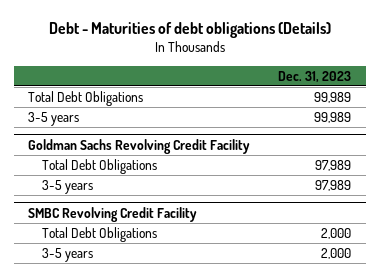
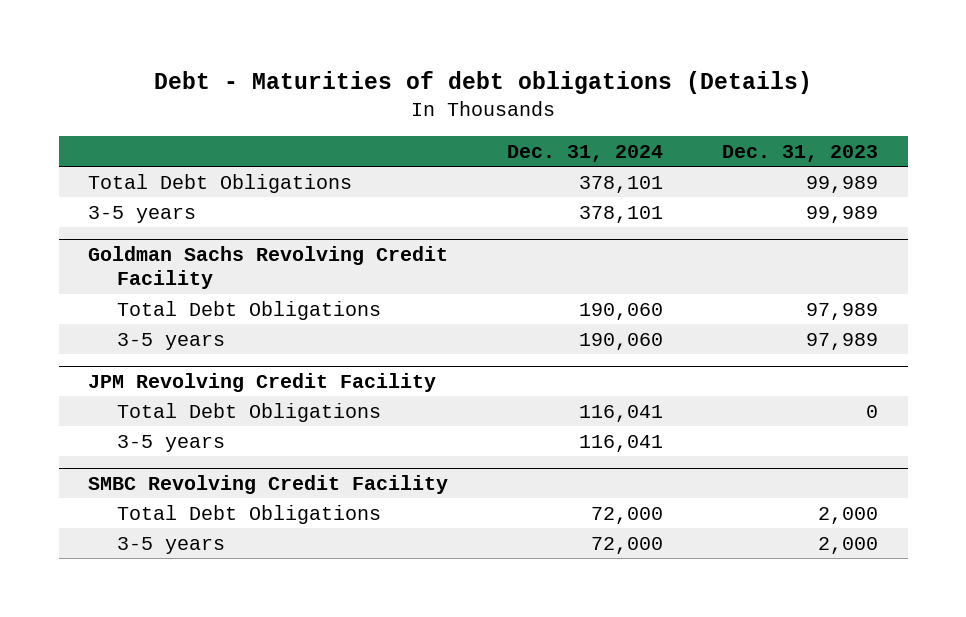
none -> [507,144,664,162] Dec. 31, 2024
none -> [88,372,437,392] JPM Revolving Credit Facility
none -> [116,402,381,422] Total Debt Obligations
none -> [116,434,225,452] 3-5 years

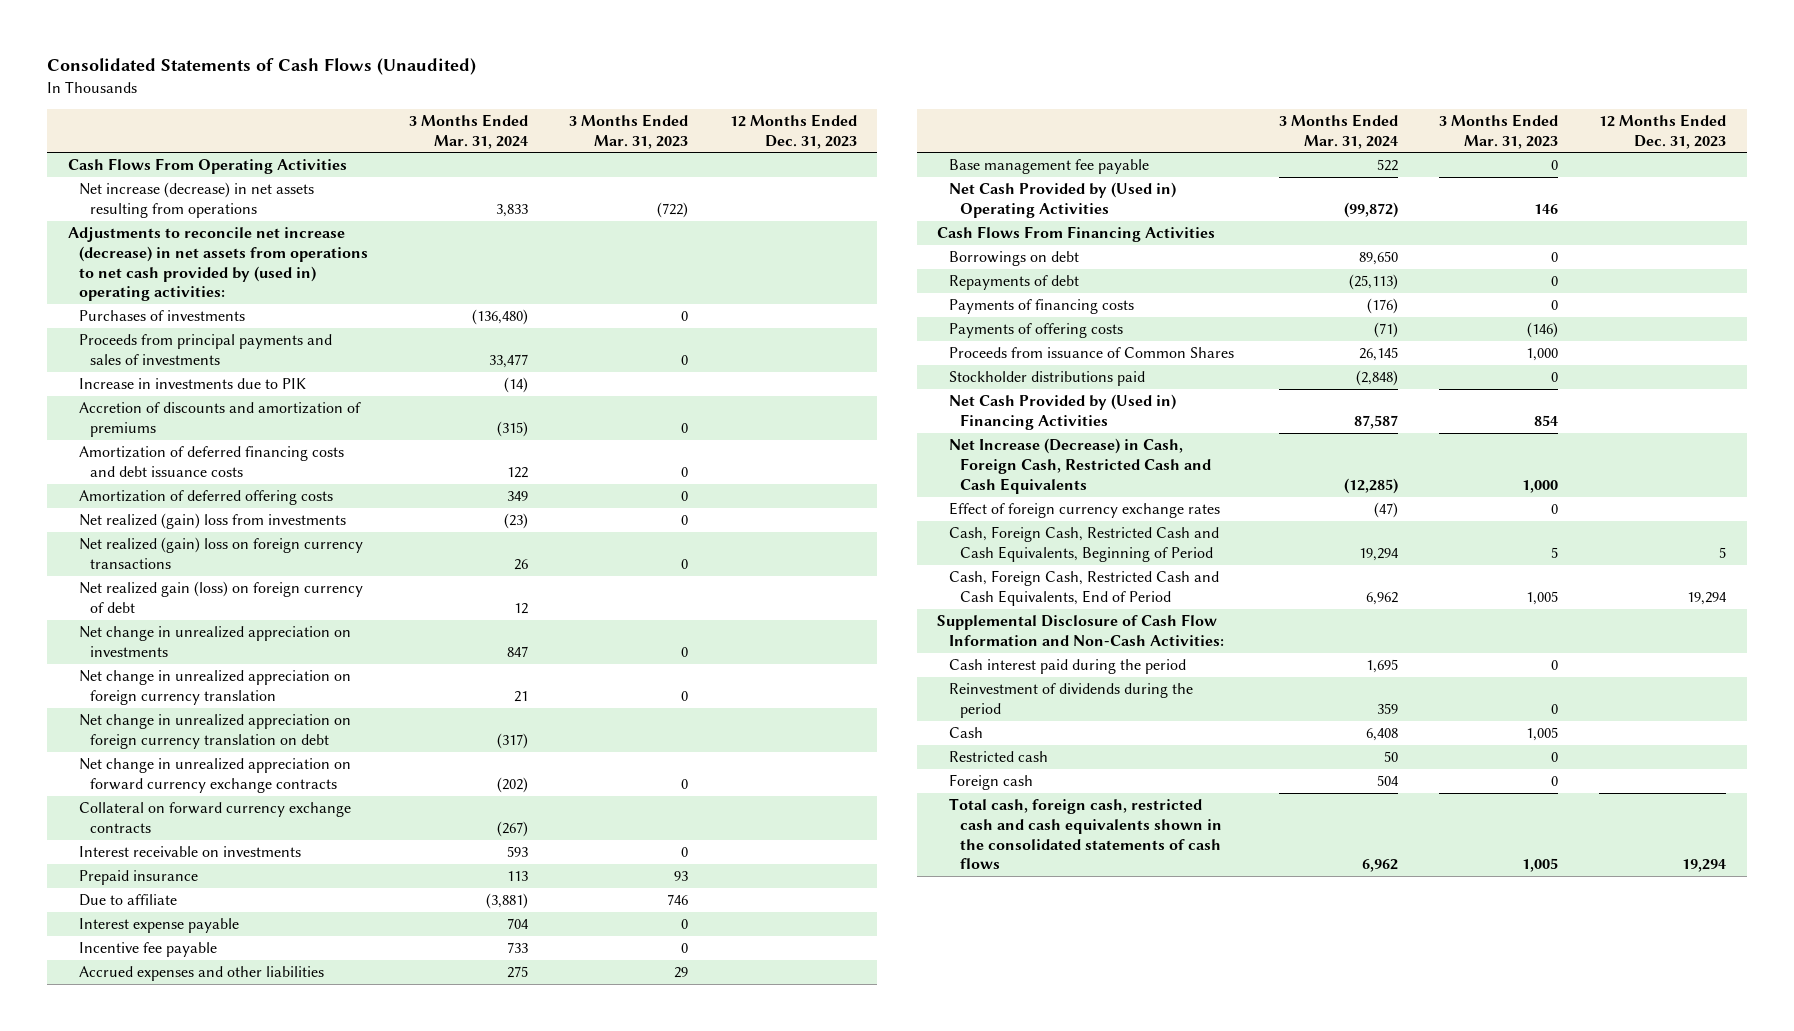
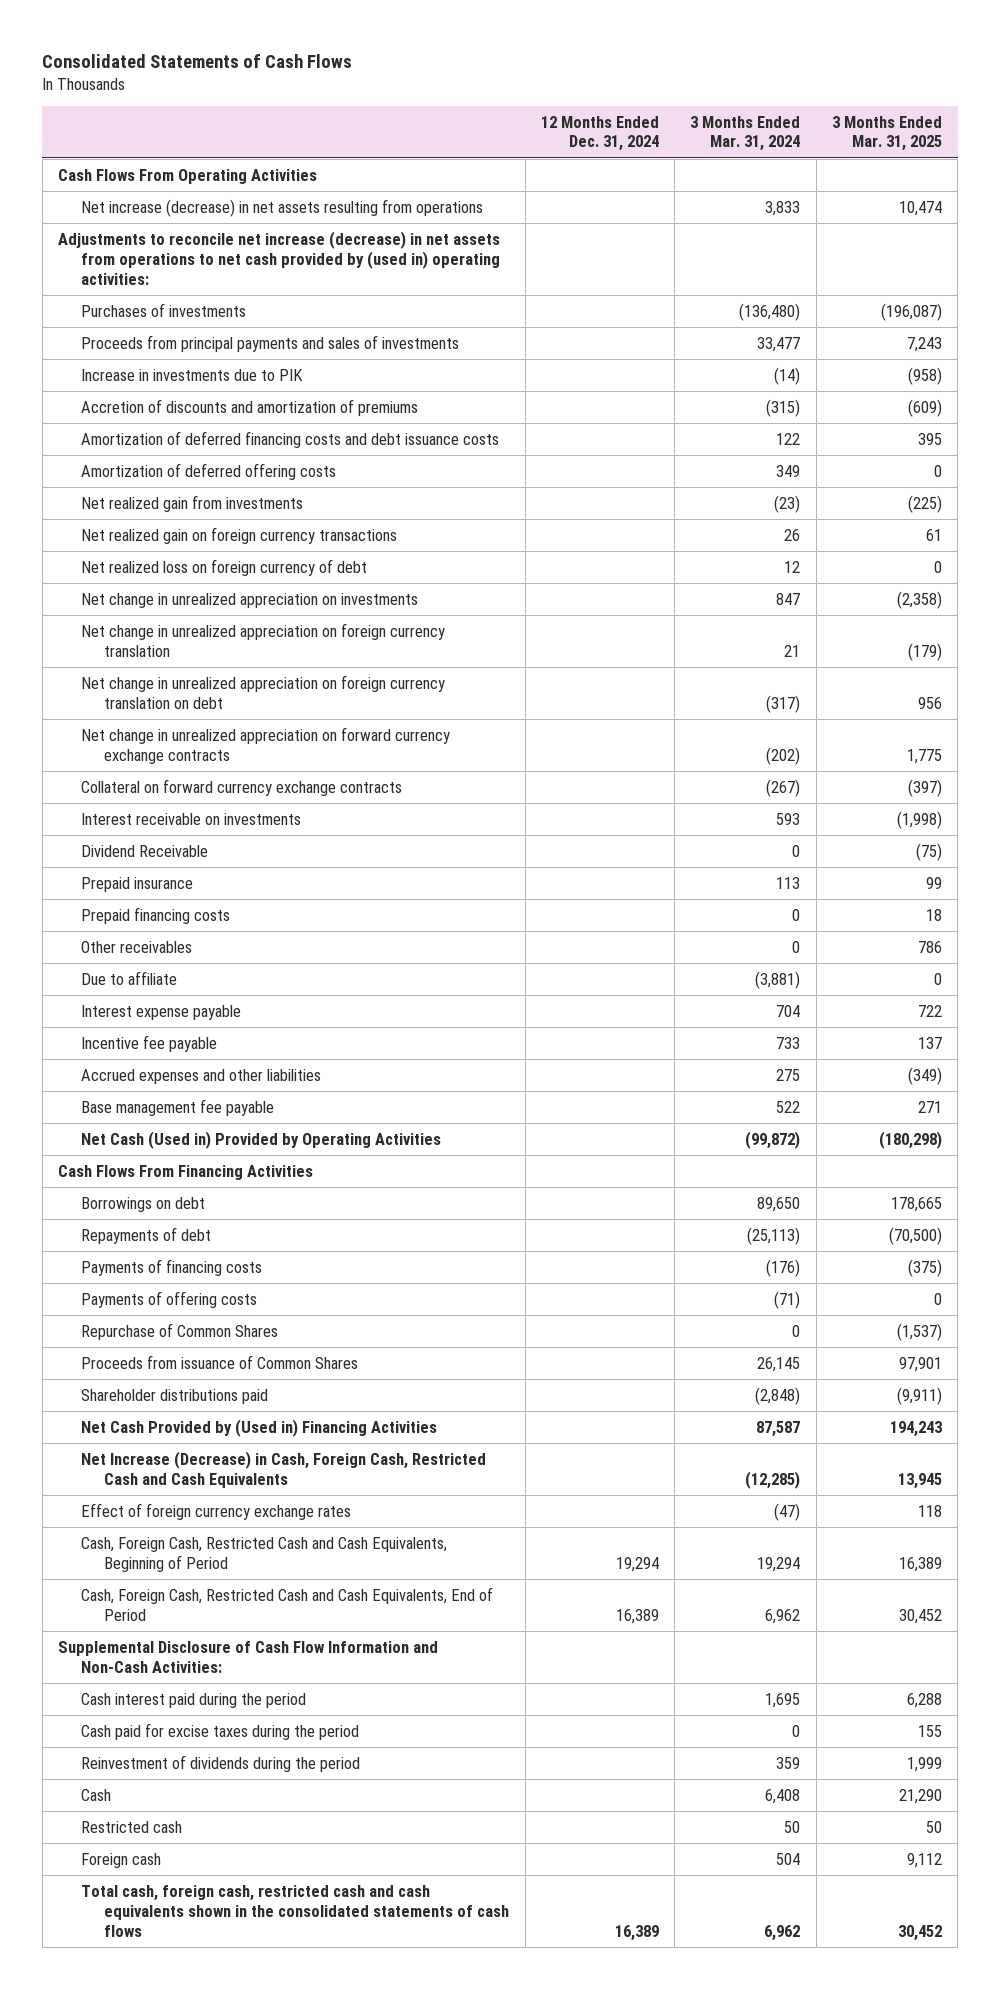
[46,58,476,76] Consolidated Statements of Cash Flows (Unaudited) -> [42,53,353,68] Consolidated Statements of Cash Flows
[569,113,689,149] 3 Months Ended Mar. 31, 2023 -> none
[729,113,857,149] 12 Months Ended Dec. 31, 2023 -> none
none -> [540,115,659,152] 12 Months Ended Dec. 31, 2024
none -> [831,115,942,152] 3 Months Ended Mar. 31, 2025
[78,513,346,530] Net realized (gain) loss from investments -> [81,494,304,512] Net realized gain from investments
[78,537,363,569] Net realized (gain) loss on foreign currency transactions -> [81,526,398,544] Net realized gain on foreign currency transactions
[78,581,363,613] Net realized gain (loss) on foreign currency of debt -> [81,558,368,576] Net realized loss on foreign currency of debt
none -> [81,844,209,857] Dividend Receivable
none -> [81,906,231,924] Prepaid financing costs
none -> [81,940,193,953] Other receivables
[948,182,1176,218] Net Cash Provided by (Used in) Operating Activities -> [81,1130,442,1149] Net Cash (Used in) Provided by Operating Activities
none -> [81,1322,279,1340] Repurchase of Common Shares
[948,371,1145,387] Stockholder distributions paid -> [81,1388,269,1404] Shareholder distributions paid
none -> [81,1722,360,1740] Cash paid for excise taxes during the period

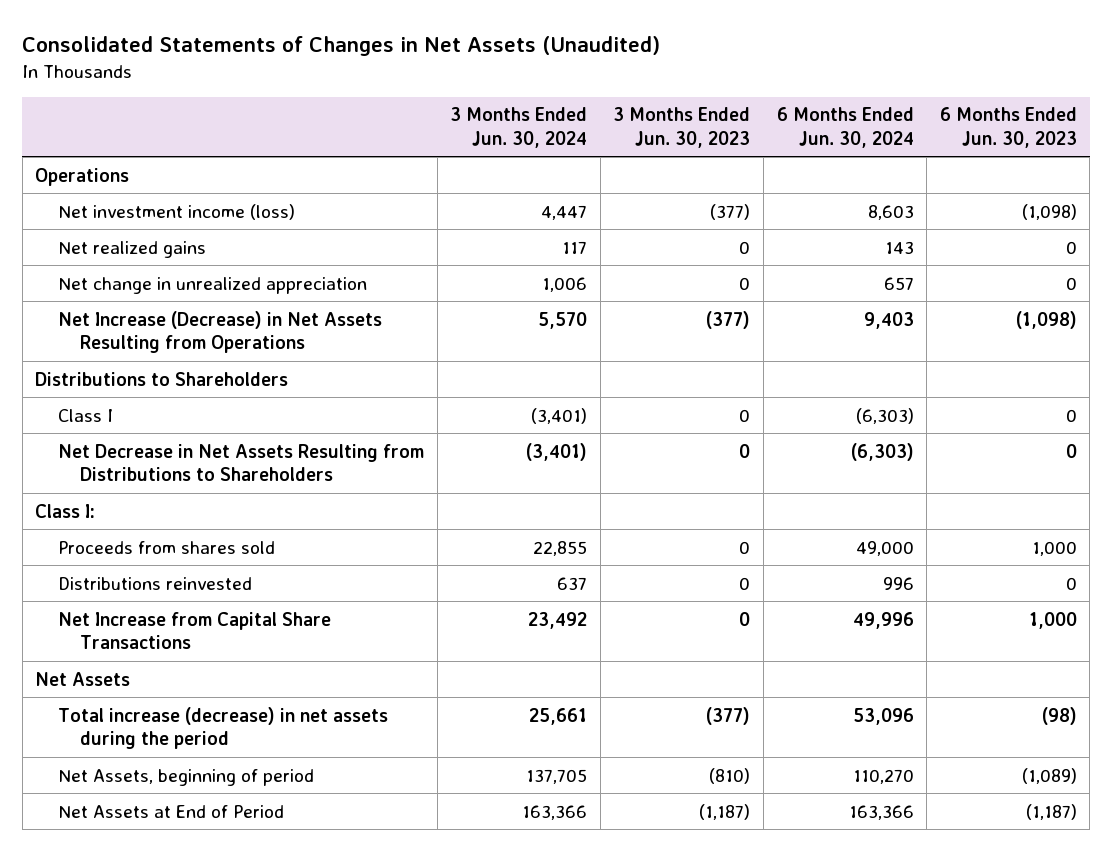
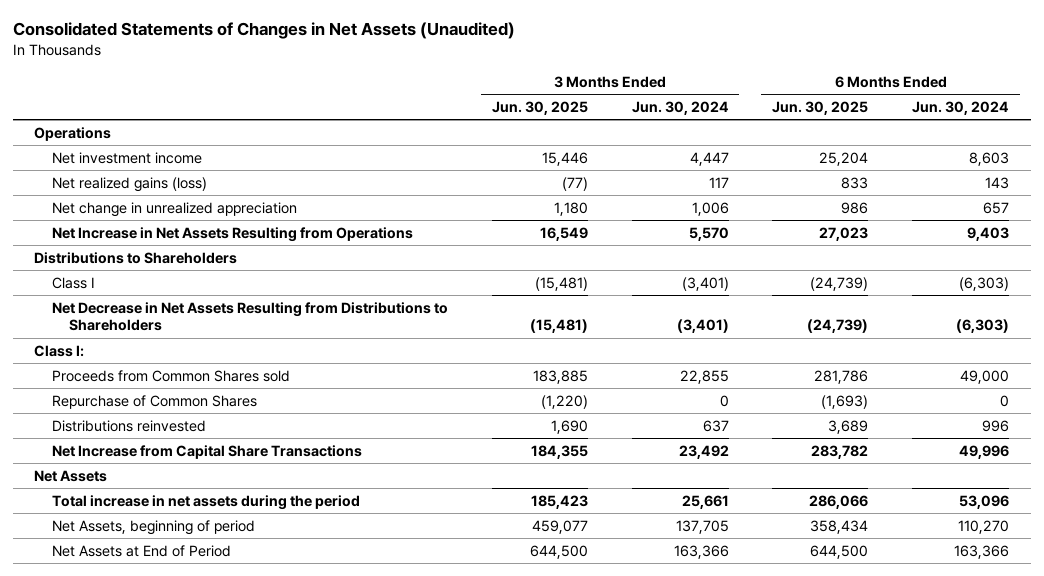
[613,107,751,148] 3 Months Ended Jun. 30, 2023 -> none
[939,107,1077,148] 6 Months Ended Jun. 30, 2023 -> none
none -> [491,101,588,116] Jun. 30, 2025
none -> [772,101,869,116] Jun. 30, 2025
[57,203,295,220] Net investment income (loss) -> [51,151,202,164] Net investment income
[57,240,206,258] Net realized gains -> [51,176,207,192] Net realized gains (loss)
[57,310,382,353] Net Increase (Decrease) in Net Assets Resulting from Operations -> [51,226,413,242] Net Increase in Net Assets Resulting from Operations
[57,540,275,554] Proceeds from shares sold -> [51,369,290,382] Proceeds from Common Shares sold
none -> [51,394,257,409] Repurchase of Common Shares
[57,706,388,749] Total increase (decrease) in net assets during the period -> [51,494,360,510] Total increase in net assets during the period

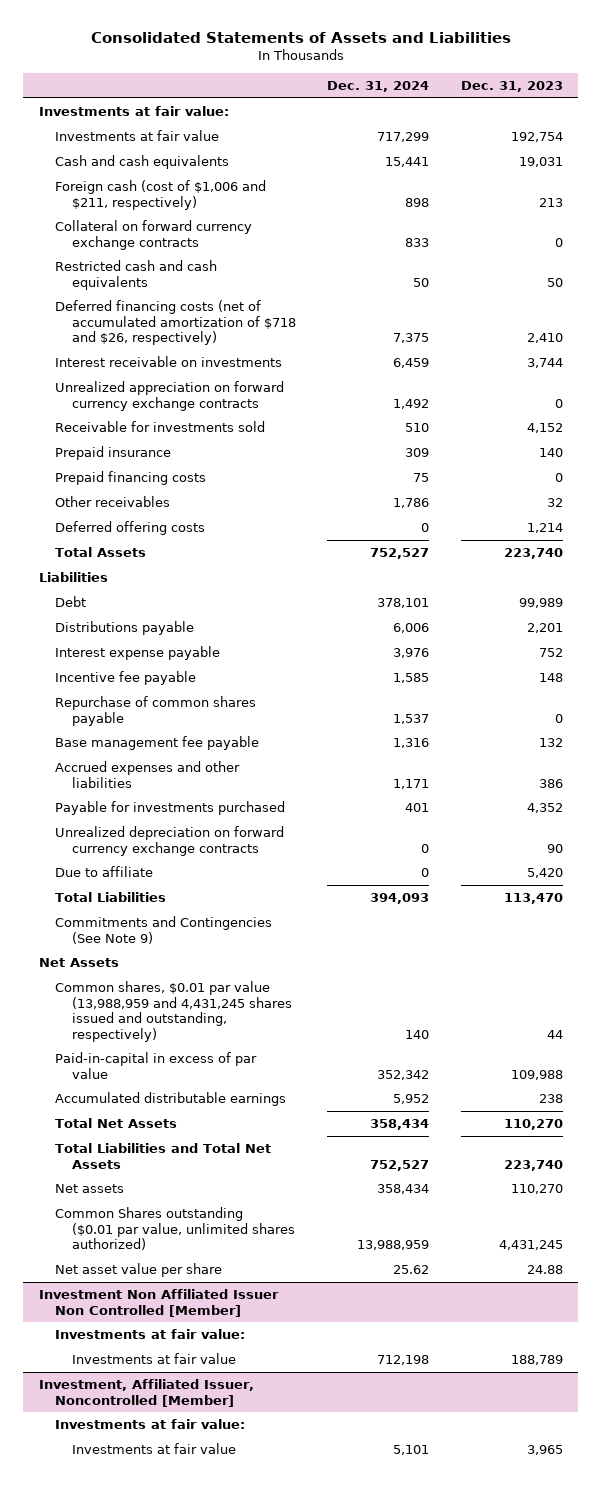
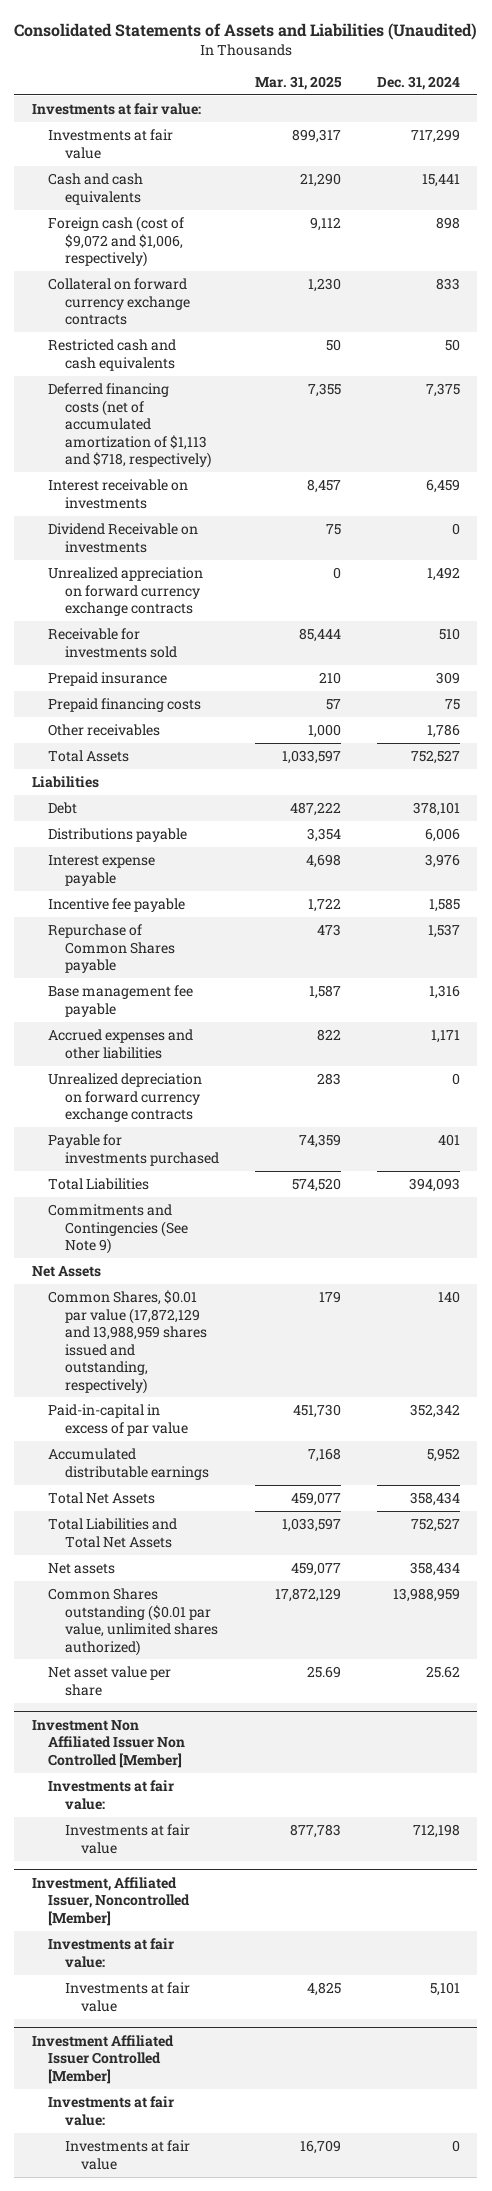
[90,32,511,44] Consolidated Statements of Assets and Liabilities -> [13,22,477,40] Consolidated Statements of Assets and Liabilities (Unaudited)
[460,80,563,92] Dec. 31, 2023 -> none
none -> [254,75,342,90] Mar. 31, 2025
[55,180,267,210] Foreign cash (cost of $1,006 and $211, respectively) -> [48,216,185,268] Foreign cash (cost of $9,072 and $1,006, respectively)
[55,300,296,346] Deferred financing costs (net of accumulated amortization of $718 and $26, respectively) -> [48,383,211,469] Deferred financing costs (net of accumulated amortization of $1,113 and $718, respectively)
none -> [48,523,199,553] Dividend Receivable on investments
[55,521,206,536] Deferred offering costs -> none
[55,696,257,726] Repurchase of common shares payable -> [48,924,175,974] Repurchase of Common Shares payable
[55,866,154,878] Due to affiliate -> none
[55,801,286,816] Payable for investments purchased -> [48,1134,219,1166] Payable for investments purchased
[55,981,292,1042] Common shares, $0.01 par value (13,988,959 and 4,431,245 shares issued and outstanding, respectively) -> [48,1290,207,1394] Common Shares, $0.01 par value (17,872,129 and 13,988,959 shares issued and outstanding, respectively)
none -> [32,2034,175,2084] Investment Affiliated Issuer Controlled [Member]
none -> [48,2096,175,2126] Investments at fair value:
none -> [64,2140,190,2170] Investments at fair value

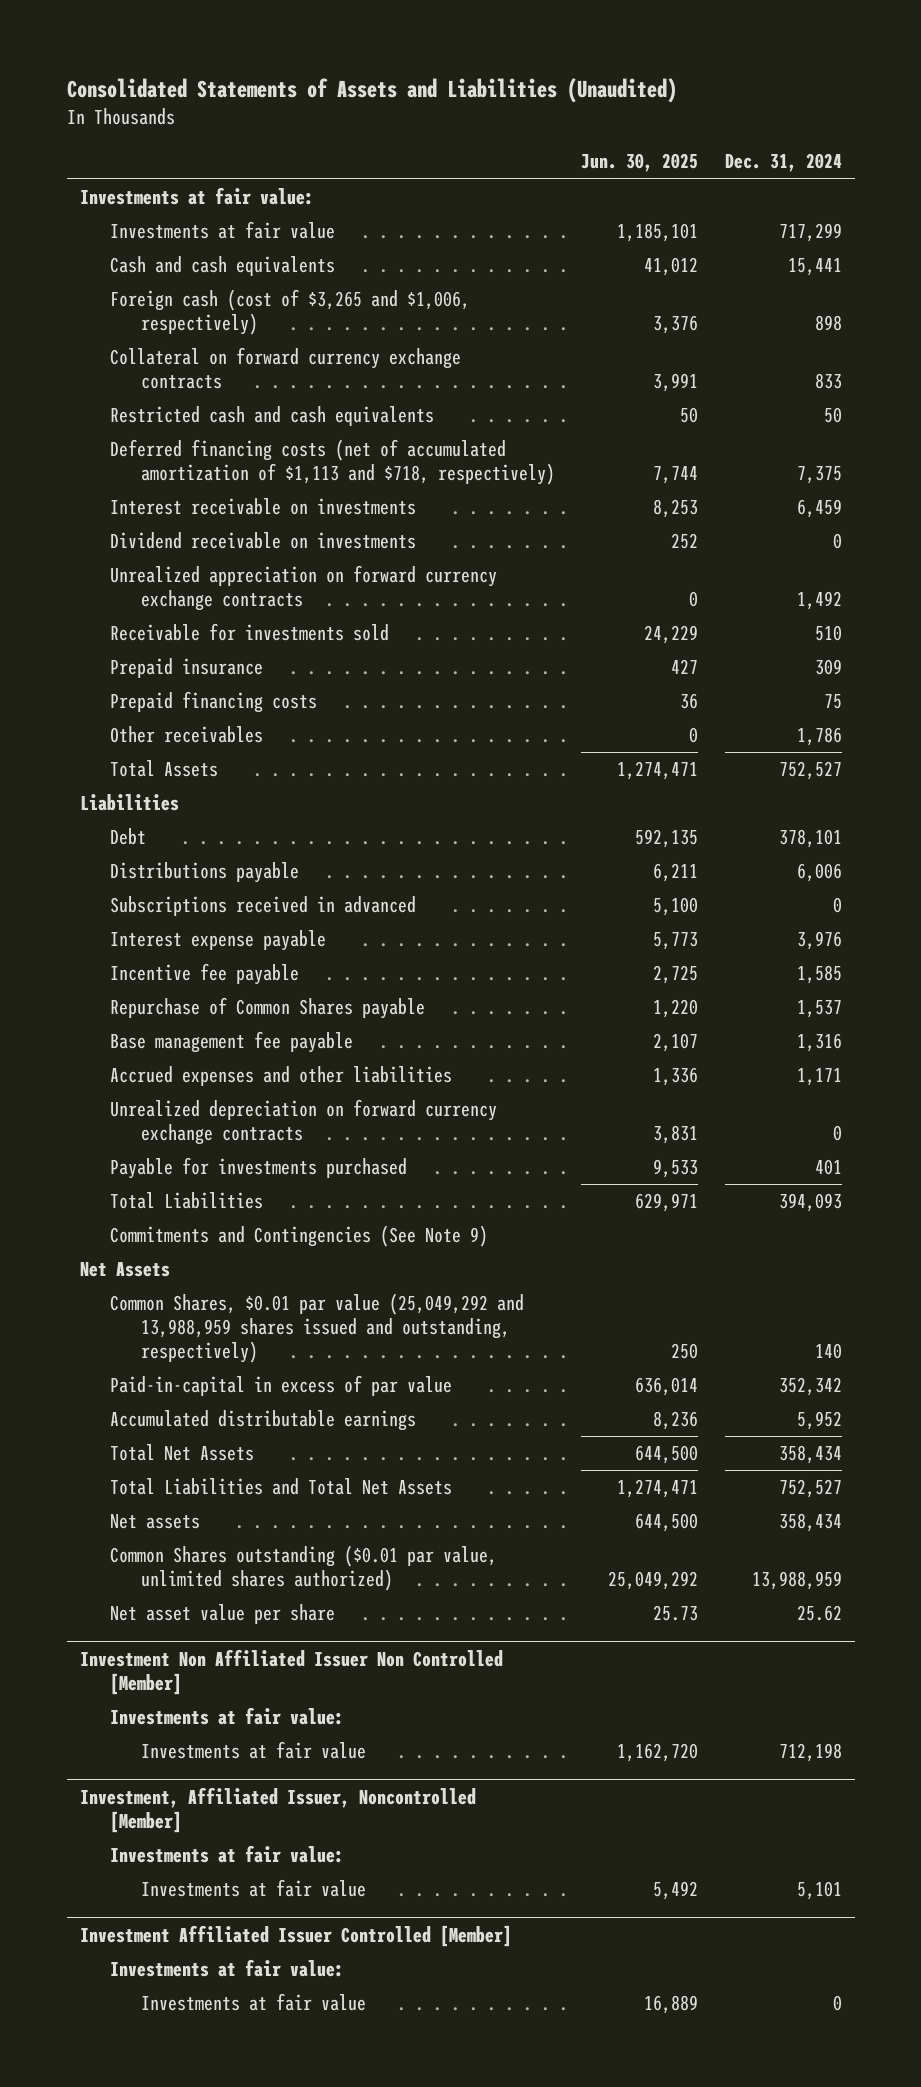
[254,75,342,90] Mar. 31, 2025 -> none
none -> [581,153,699,173] Jun. 30, 2025
[48,216,185,268] Foreign cash (cost of $9,072 and $1,006, respectively) -> [110,289,471,335] Foreign cash (cost of $3,265 and $1,006, respectively)
[48,523,199,553] Dividend Receivable on investments -> [110,532,417,550] Dividend receivable on investments
none -> [110,896,417,917] Subscriptions received in advanced
[48,1290,207,1394] Common Shares, $0.01 par value (17,872,129 and 13,988,959 shares issued and outstanding, respectively) -> [110,1293,525,1363] Common Shares, $0.01 par value (25,049,292 and 13,988,959 shares issued and outstanding, respectively)

